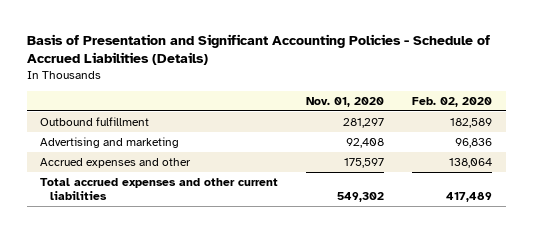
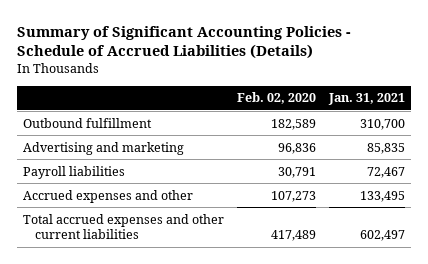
[26,33,490,66] Basis of Presentation and Significant Accounting Policies - Schedule of Accrued Liabilities (Details) -> [17,25,352,60] Summary of Significant Accounting Policies - Schedule of Accrued Liabilities (Details)
[306,96,385,107] Nov. 01, 2020 -> none
none -> [327,93,405,106] Jan. 31, 2021
none -> [23,165,126,179] Payroll liabilities
[449,158,493,169] 138,064 -> [271,190,317,202] 107,273

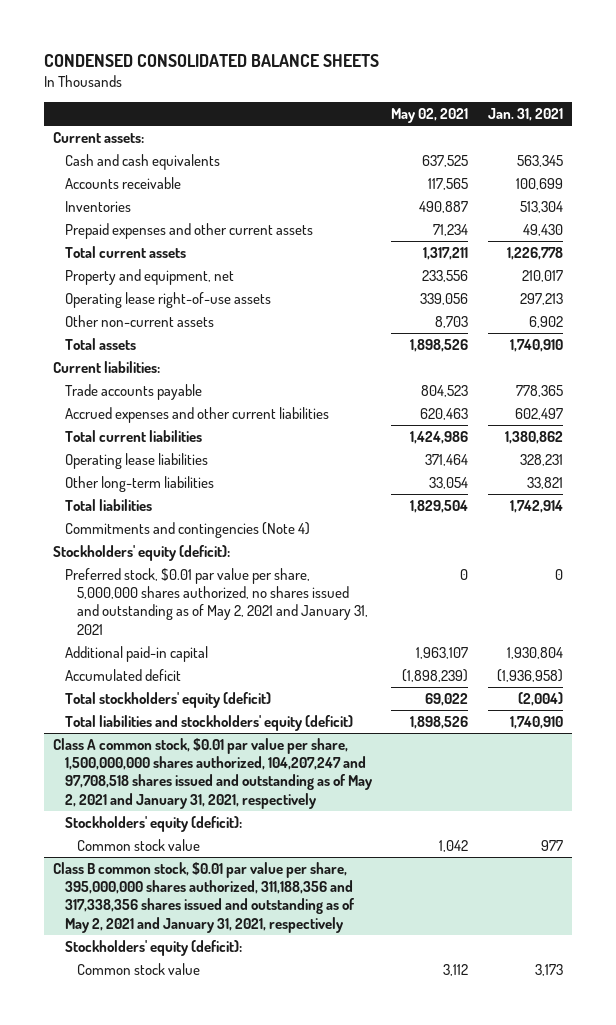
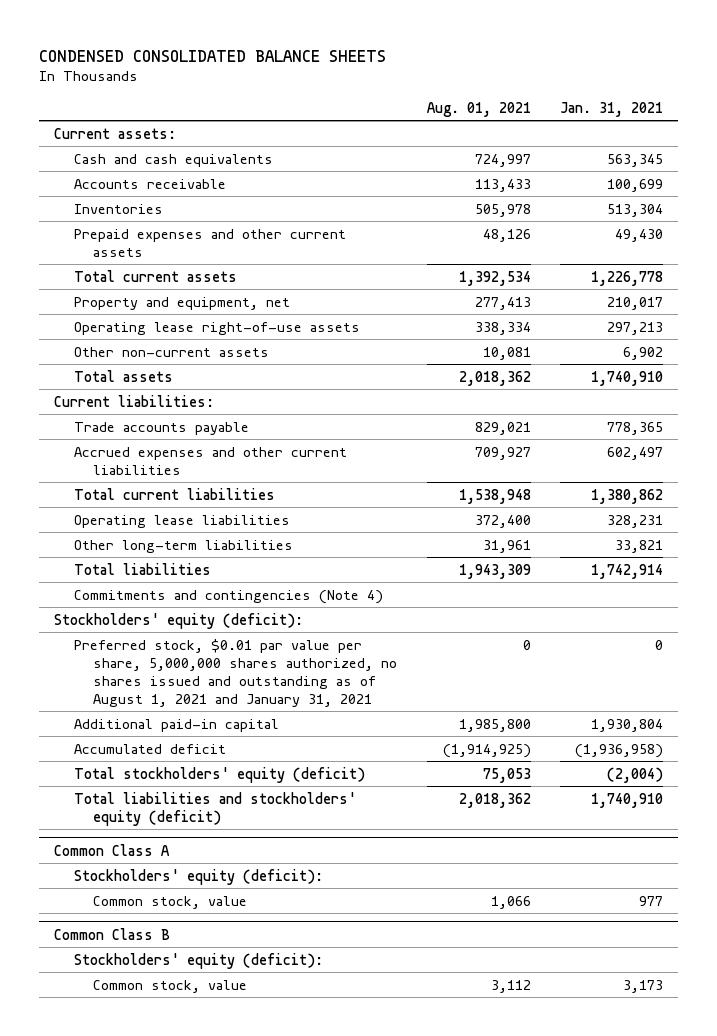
[391,108,469,124] May 02, 2021 -> none
none -> [426,101,531,117] Aug. 01, 2021
[65,567,368,635] Preferred stock, $0.01 par value per share, 5,000,000 shares authorized, no shares issued and outstanding as of May 2, 2021 and January 31, 2021 -> [73,638,398,707] Preferred stock, $0.01 par value per share, 5,000,000 shares authorized, no shares issued and outstanding as of August 1, 2021 and January 31, 2021
[53,737,374,809] Class A common stock, $0.01 par value per share, 1,500,000,000 shares authorized, 104,207,247 and 97,708,518 shares issued and outstanding as of May 2, 2021 and January 31, 2021, respectively -> [54,843,171,856] Common Class A
[76,838,200,851] Common stock value -> [93,895,248,909] Common stock, value
[53,861,356,933] Class B common stock, $0.01 par value per share, 395,000,000 shares authorized, 311,188,356 and 317,338,356 shares issued and outstanding as of May 2, 2021 and January 31, 2021, respectively -> [54,927,171,940] Common Class B
[76,962,200,975] Common stock value -> [93,979,248,993] Common stock, value

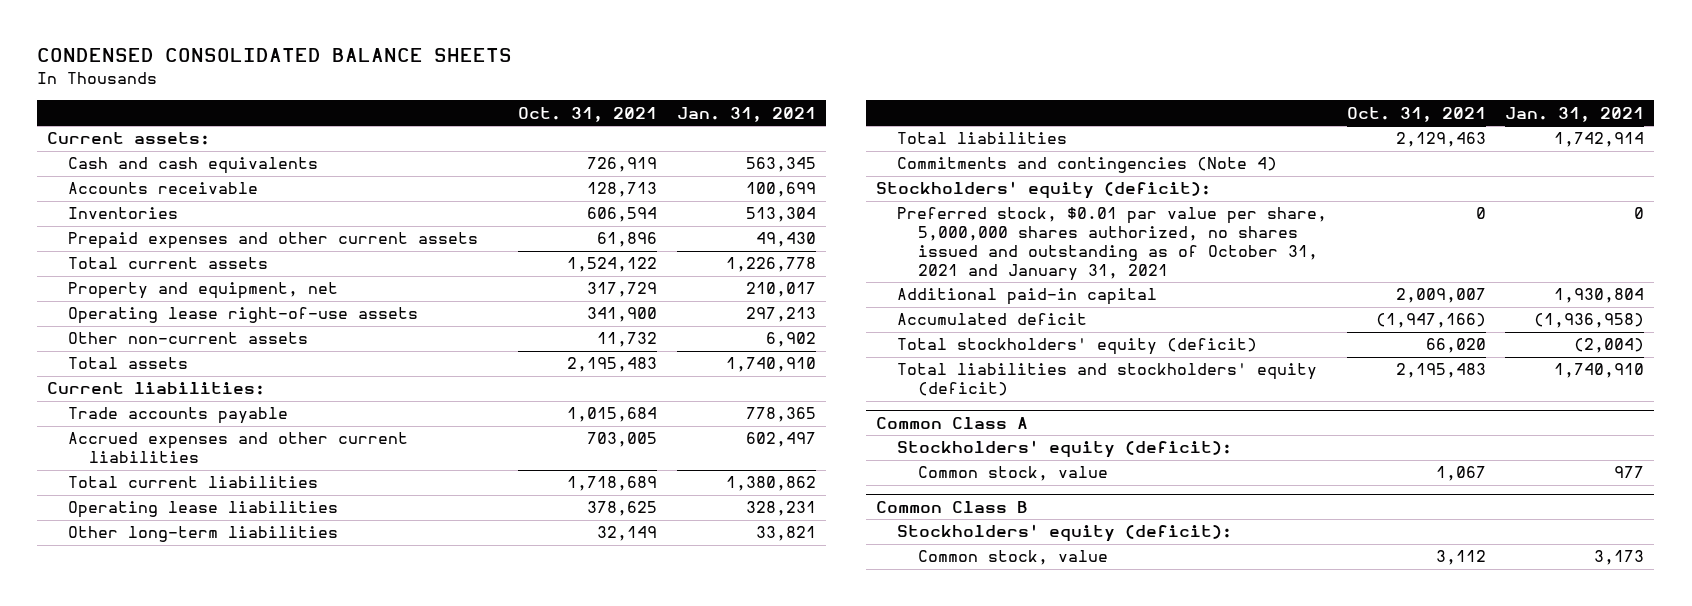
[426,101,531,117] Aug. 01, 2021 -> none
none -> [518,106,658,122] Oct. 31, 2021
[73,638,398,707] Preferred stock, $0.01 par value per share, 5,000,000 shares authorized, no shares issued and outstanding as of August 1, 2021 and January 31, 2021 -> [896,207,1327,282] Preferred stock, $0.01 par value per share, 5,000,000 shares authorized, no shares issued and outstanding as of October 31, 2021 and January 31, 2021

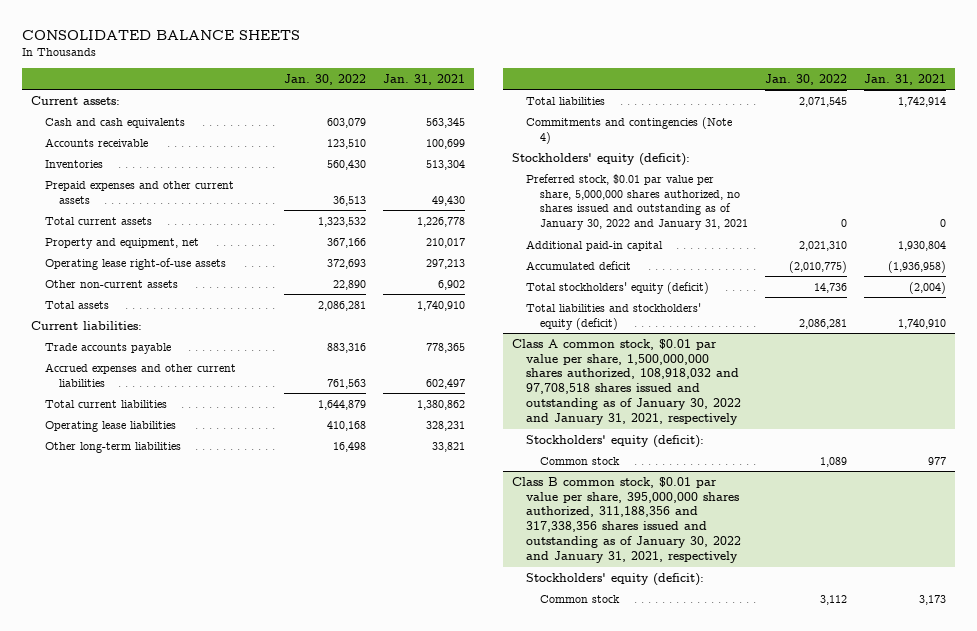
[37,48,513,63] CONDENSED CONSOLIDATED BALANCE SHEETS -> [22,30,301,41] CONSOLIDATED BALANCE SHEETS
[518,106,658,122] Oct. 31, 2021 -> none
none -> [283,73,366,85] Jan. 30, 2022
[896,207,1327,282] Preferred stock, $0.01 par value per share, 5,000,000 shares authorized, no shares issued and outstanding as of October 31, 2021 and January 31, 2021 -> [525,173,748,231] Preferred stock, $0.01 par value per share, 5,000,000 shares authorized, no shares issued and outstanding as of January 30, 2022 and January 31, 2021
[875,416,1028,429] Common Class A -> [511,338,741,426] Class A common stock, $0.01 par value per share, 1,500,000,000 shares authorized, 108,918,032 and 97,708,518 shares issued and outstanding as of January 30, 2022 and January 31, 2021, respectively
[917,466,1108,482] Common stock, value -> [539,456,620,465] Common stock
[875,500,1028,513] Common Class B -> [511,476,741,564] Class B common stock, $0.01 par value per share, 395,000,000 shares authorized, 311,188,356 and 317,338,356 shares issued and outstanding as of January 30, 2022 and January 31, 2021, respectively
[917,550,1108,566] Common stock, value -> [539,594,620,603] Common stock

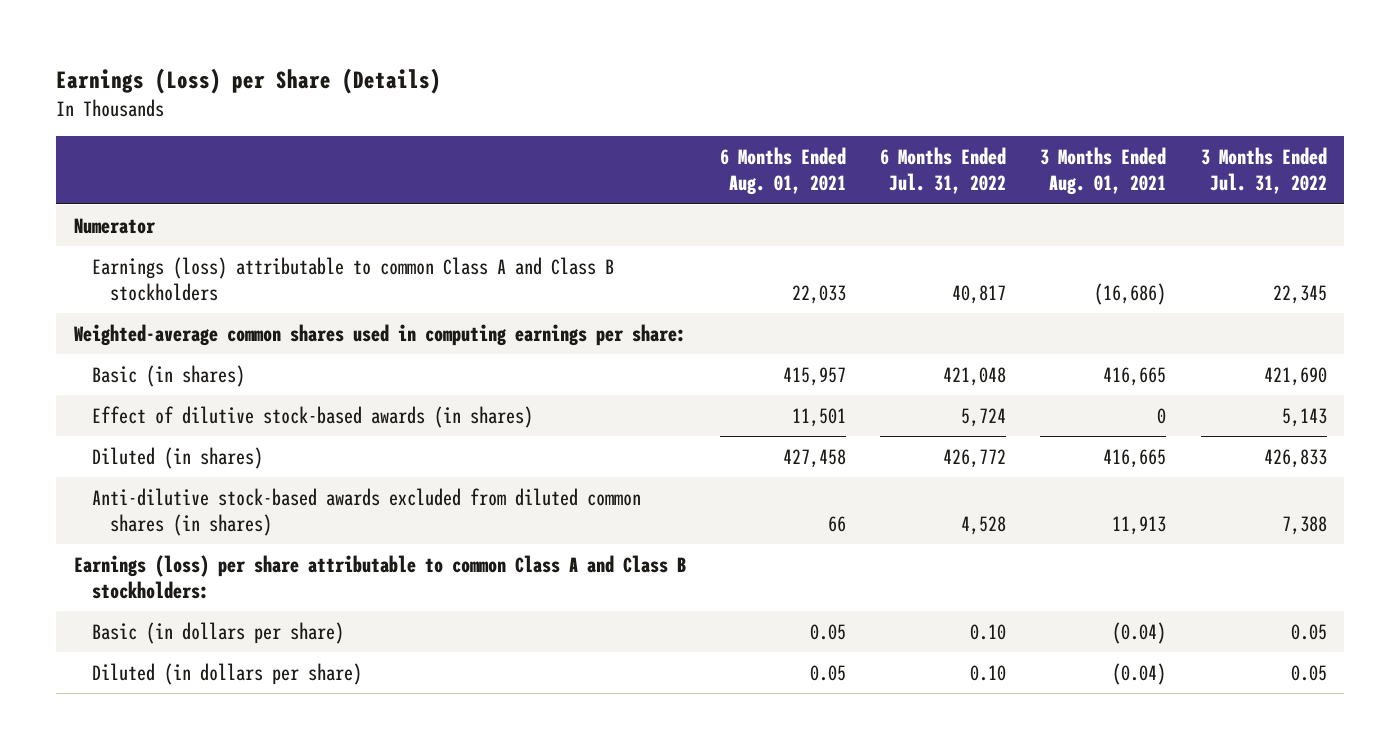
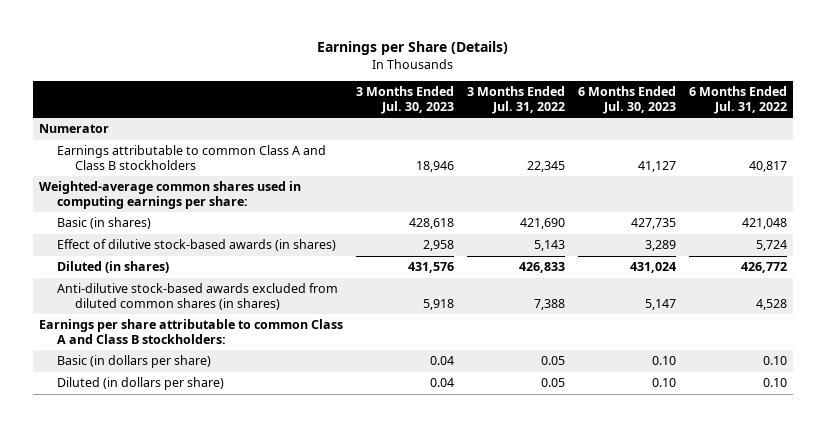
[56,68,442,95] Earnings (Loss) per Share (Details) -> [316,40,508,55] Earnings per Share (Details)
[719,146,846,196] 6 Months Ended Aug. 01, 2021 -> none
[1040,146,1167,196] 3 Months Ended Aug. 01, 2021 -> none
none -> [356,85,455,114] 3 Months Ended Jul. 30, 2023
none -> [577,85,676,114] 6 Months Ended Jul. 30, 2023
[91,256,614,302] Earnings (loss) attributable to common Class A and Class B stockholders -> [56,145,326,171] Earnings attributable to common Class A and Class B stockholders
[73,554,686,600] Earnings (loss) per share attributable to common Class A and Class B stockholders: -> [39,319,344,345] Earnings per share attributable to common Class A and Class B stockholders:

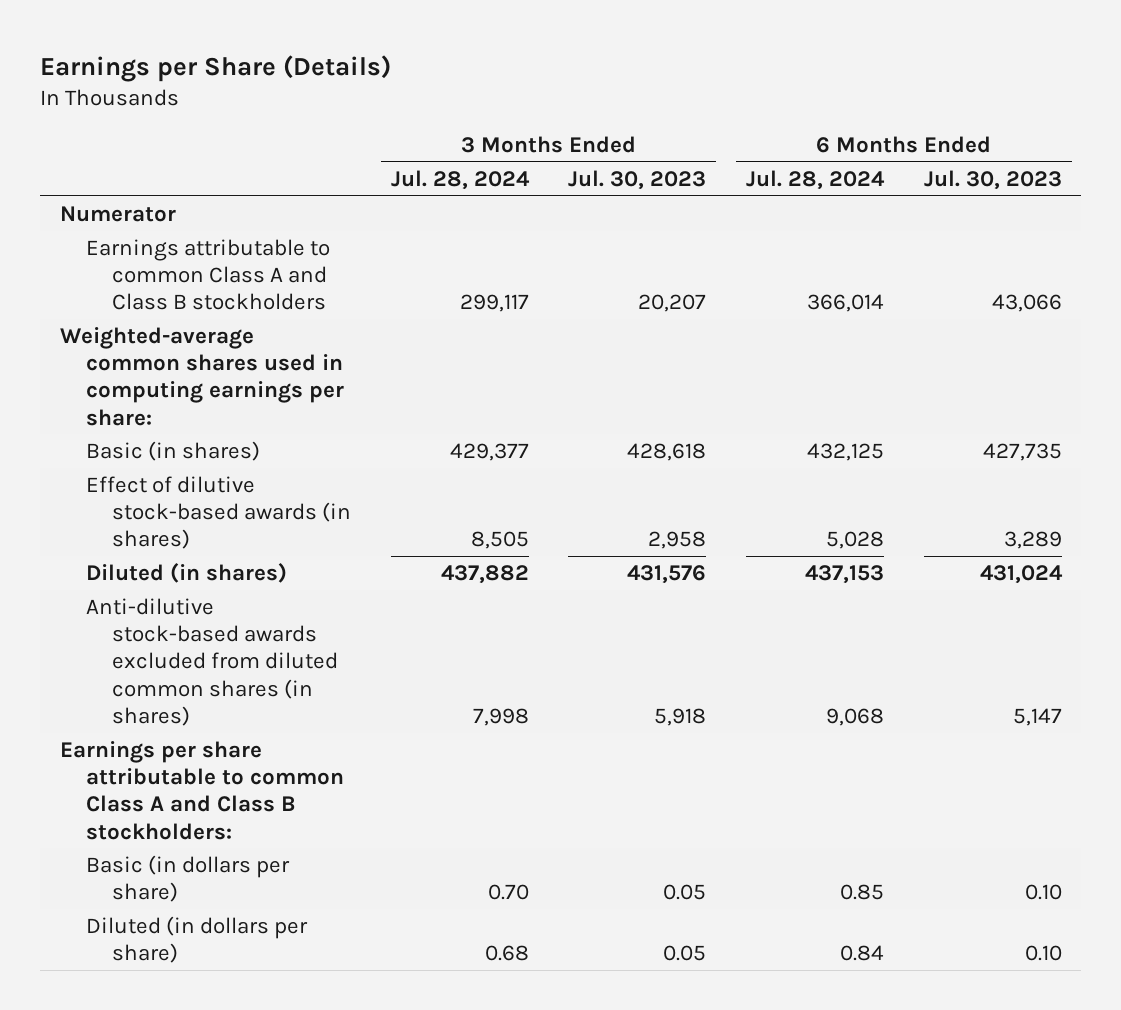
[466,85,565,114] 3 Months Ended Jul. 31, 2022 -> none
[688,85,787,114] 6 Months Ended Jul. 31, 2022 -> none
none -> [390,169,530,190] Jul. 28, 2024
none -> [746,169,886,190] Jul. 28, 2024
[416,161,455,173] 18,946 -> [638,294,707,313] 20,207
[637,161,676,173] 41,127 -> [991,294,1062,313] 43,066
[430,356,455,366] 0.04 -> [663,884,707,901] 0.05
[430,378,455,388] 0.04 -> [663,945,707,962] 0.05

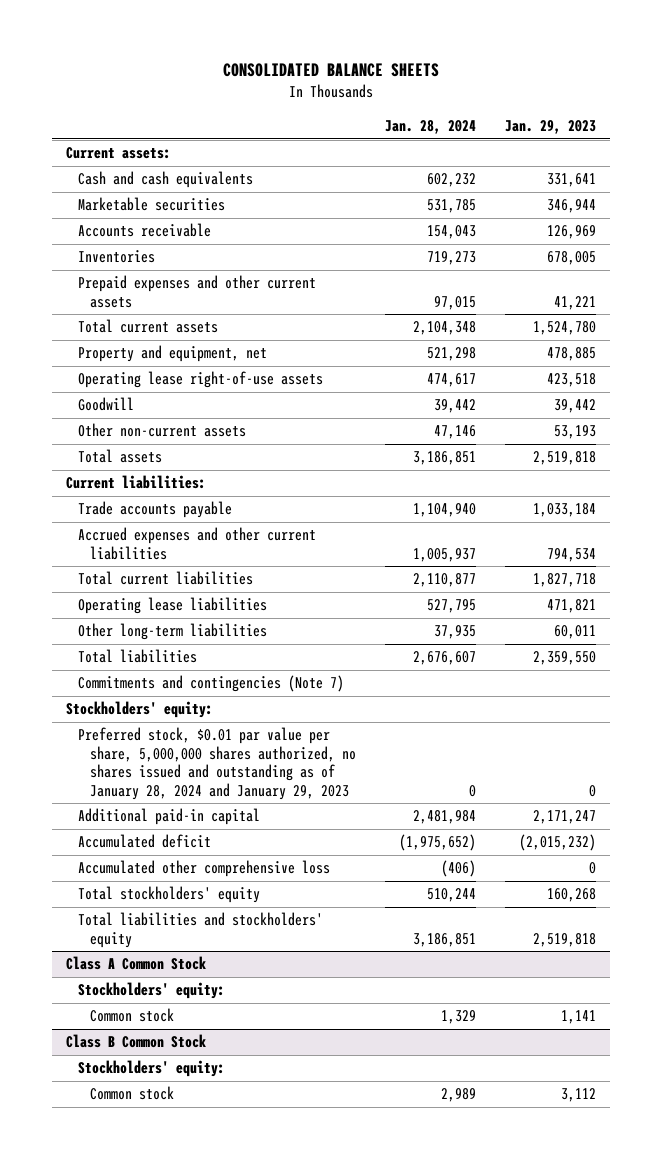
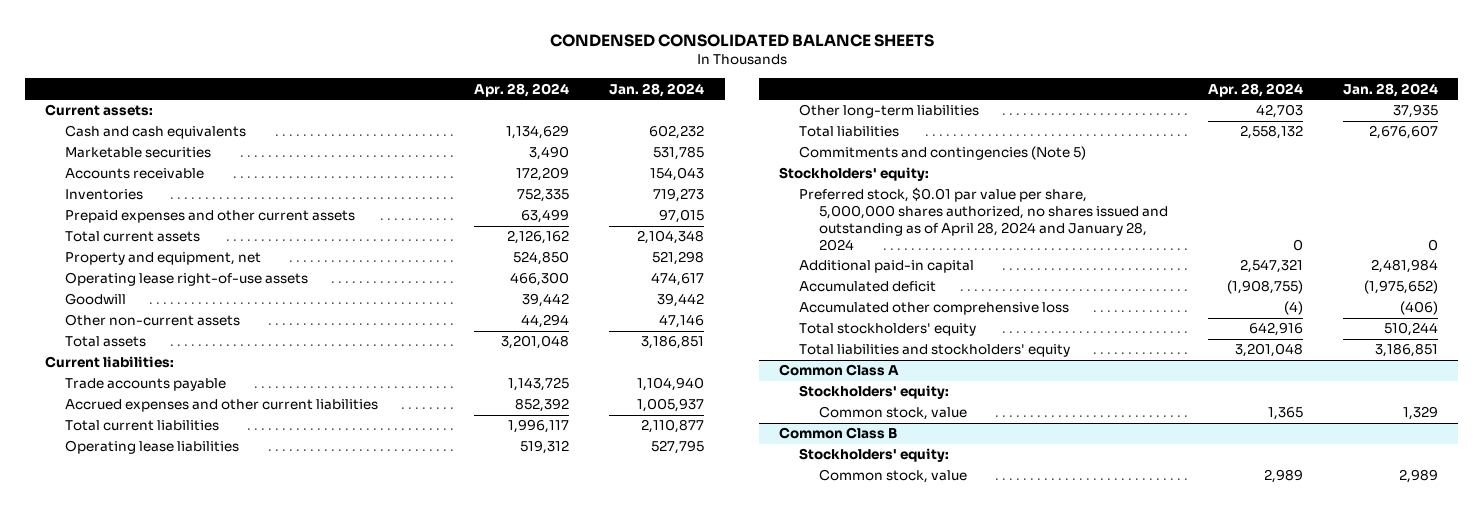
[223,63,440,78] CONSOLIDATED BALANCE SHEETS -> [549,34,934,48] CONDENSED CONSOLIDATED BALANCE SHEETS
[504,120,596,135] Jan. 29, 2023 -> none
none -> [474,82,570,97] Apr. 28, 2024
[78,675,345,693] Commitments and contingencies (Note 7) -> [798,146,1086,161] Commitments and contingencies (Note 5)
[78,727,356,800] Preferred stock, $0.01 par value per share, 5,000,000 shares authorized, no shares issued and outstanding as of January 28, 2024 and January 29, 2023 -> [798,187,1169,251] Preferred stock, $0.01 par value per share, 5,000,000 shares authorized, no shares issued and outstanding as of April 28, 2024 and January 28, 2024
[66,956,207,971] Class A Common Stock -> [778,364,899,377] Common Class A
[89,1008,174,1023] Common stock -> [819,406,968,421] Common stock, value
[66,1034,207,1049] Class B Common Stock -> [778,427,897,440] Common Class B
[89,1086,174,1101] Common stock -> [819,469,968,484] Common stock, value

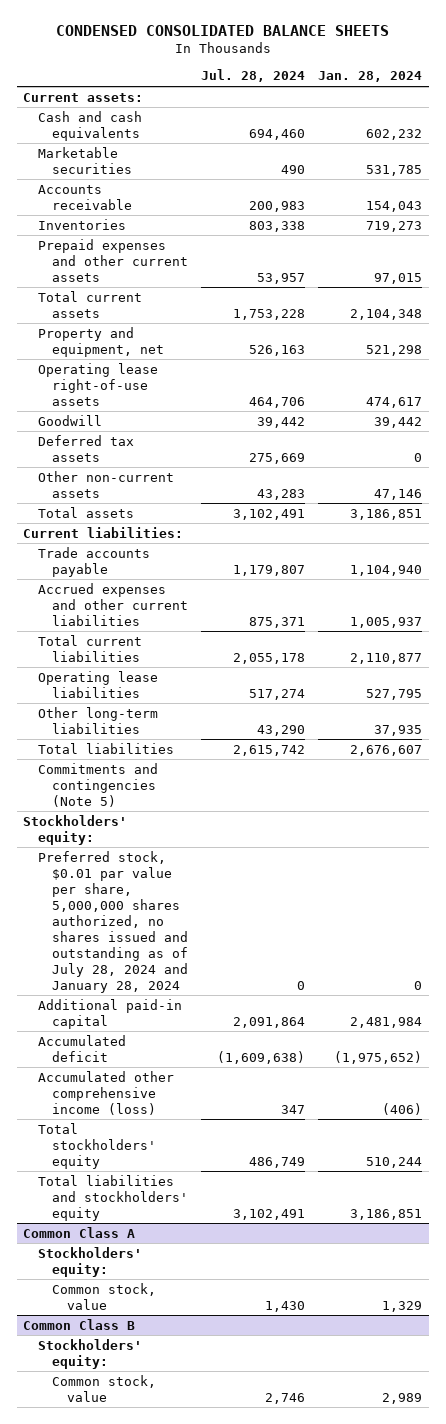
[474,82,570,97] Apr. 28, 2024 -> none
none -> [201,69,306,83] Jul. 28, 2024
none -> [37,434,134,462] Deferred tax assets
[798,187,1169,251] Preferred stock, $0.01 par value per share, 5,000,000 shares authorized, no shares issued and outstanding as of April 28, 2024 and January 28, 2024 -> [37,850,189,993] Preferred stock, $0.01 par value per share, 5,000,000 shares authorized, no shares issued and outstanding as of July 28, 2024 and January 28, 2024
[798,302,1069,316] Accumulated other comprehensive loss -> [37,1070,174,1115] Accumulated other comprehensive income (loss)

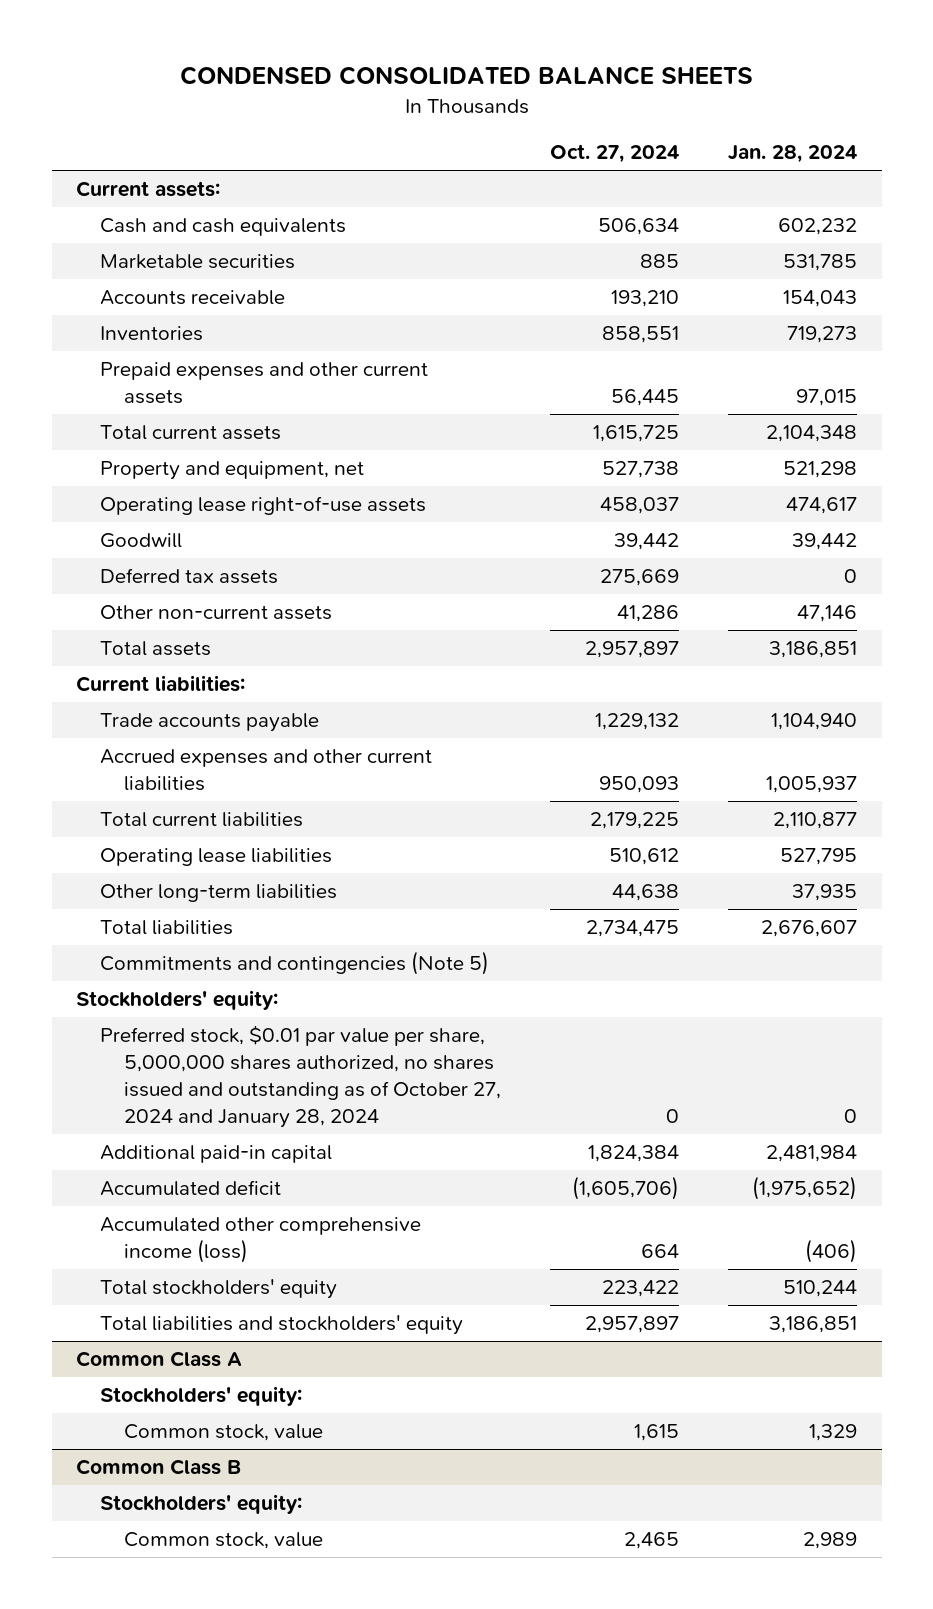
[201,69,306,83] Jul. 28, 2024 -> none
none -> [550,144,680,164] Oct. 27, 2024
[37,850,189,993] Preferred stock, $0.01 par value per share, 5,000,000 shares authorized, no shares issued and outstanding as of July 28, 2024 and January 28, 2024 -> [100,1025,502,1129] Preferred stock, $0.01 par value per share, 5,000,000 shares authorized, no shares issued and outstanding as of October 27, 2024 and January 28, 2024

